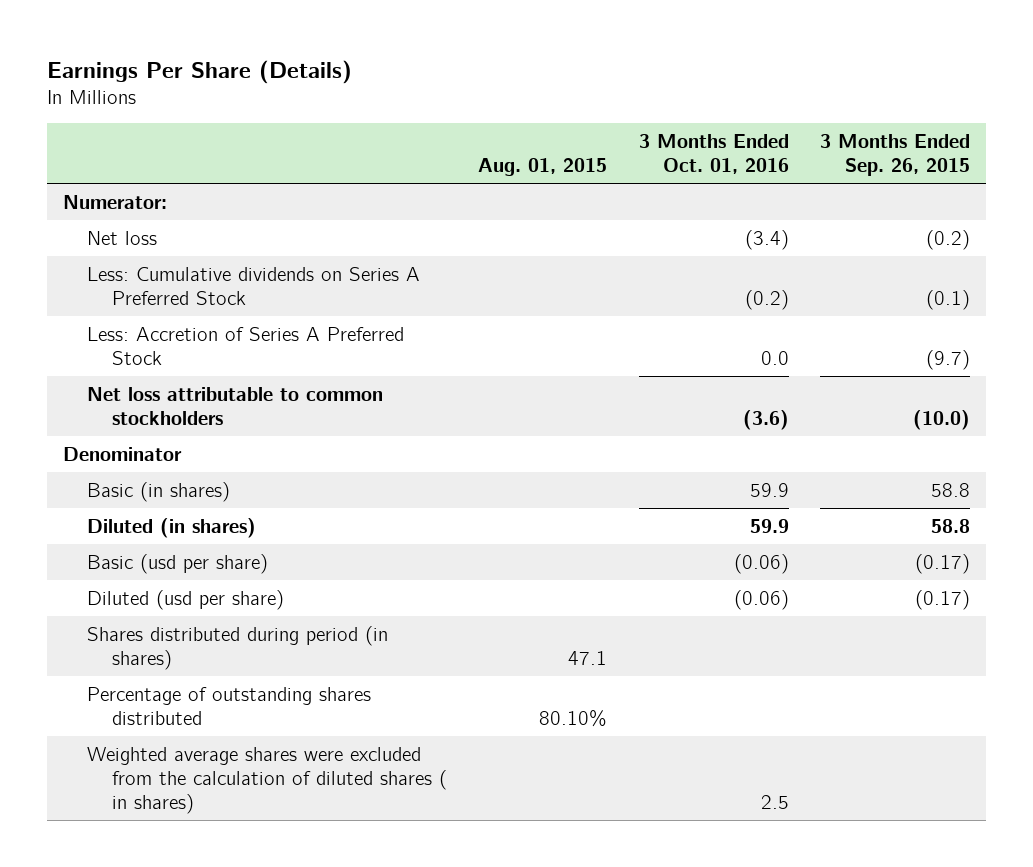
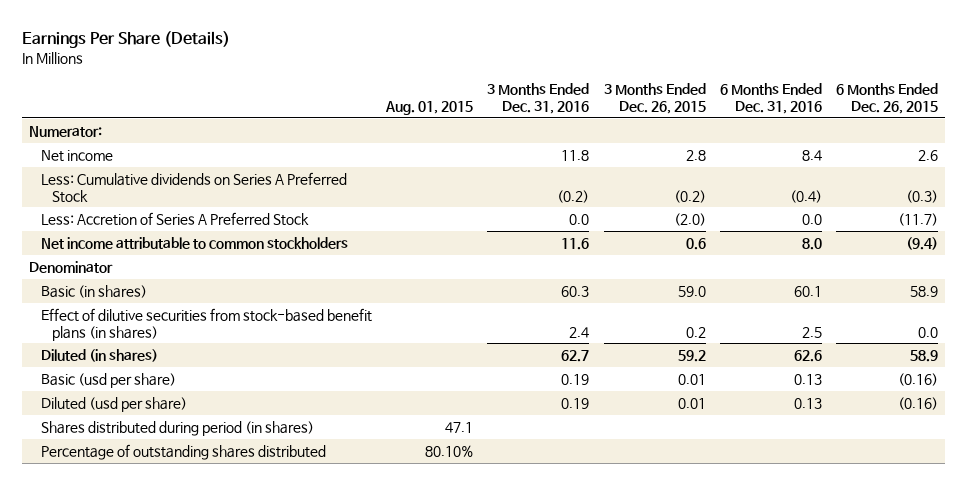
[638,134,789,175] 3 Months Ended Oct. 01, 2016 -> none
[820,134,971,177] 3 Months Ended Sep. 26, 2015 -> none
none -> [487,83,590,114] 3 Months Ended Dec. 31, 2016
none -> [603,83,706,114] 3 Months Ended Dec. 26, 2015
none -> [719,83,822,114] 6 Months Ended Dec. 31, 2016
none -> [835,83,938,114] 6 Months Ended Dec. 26, 2015
[87,230,158,245] Net loss -> [40,149,113,162] Net income
[87,386,384,425] Net loss attributable to common stockholders -> [40,236,348,249] Net income attributable to common stockholders
none -> [40,307,372,341] Effect of dilutive securities from stock-based benefit plans (in shares)
[87,746,447,814] Weighted average shares were excluded from the calculation of diluted shares ( in shares) -> none

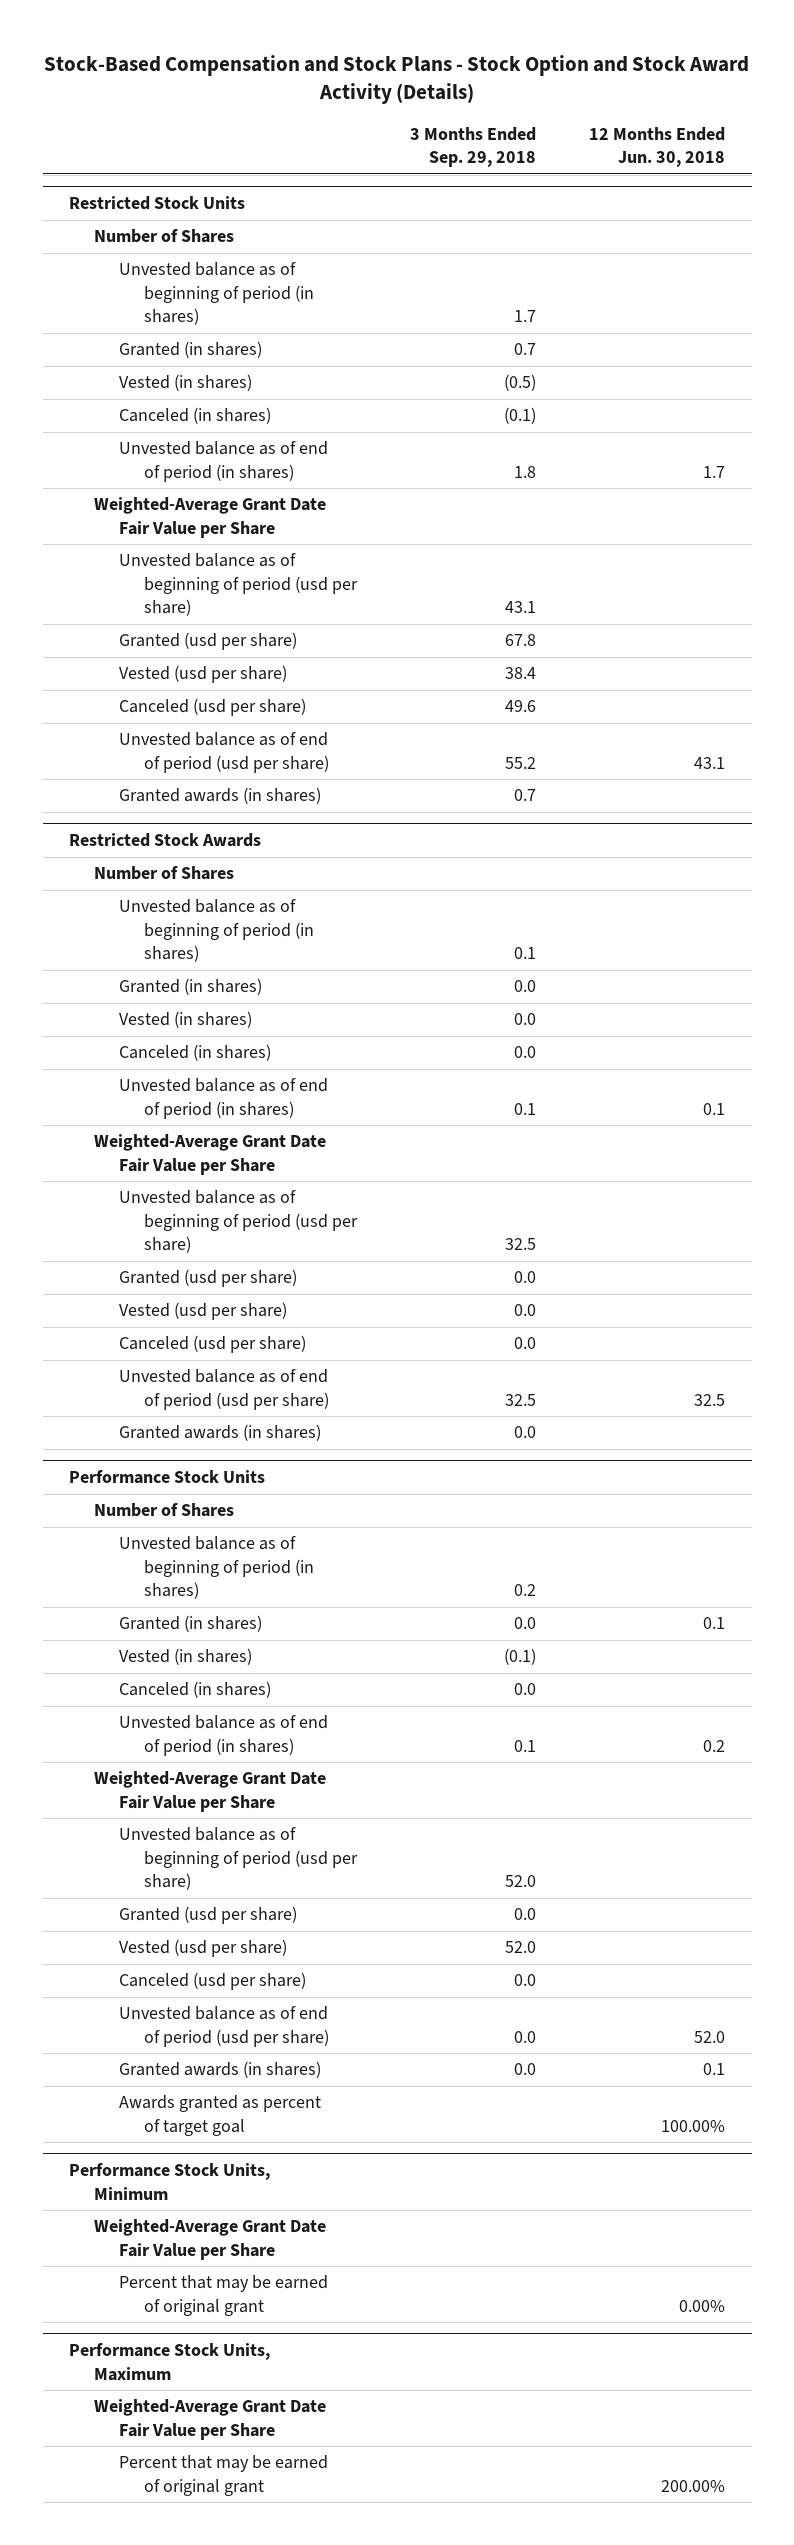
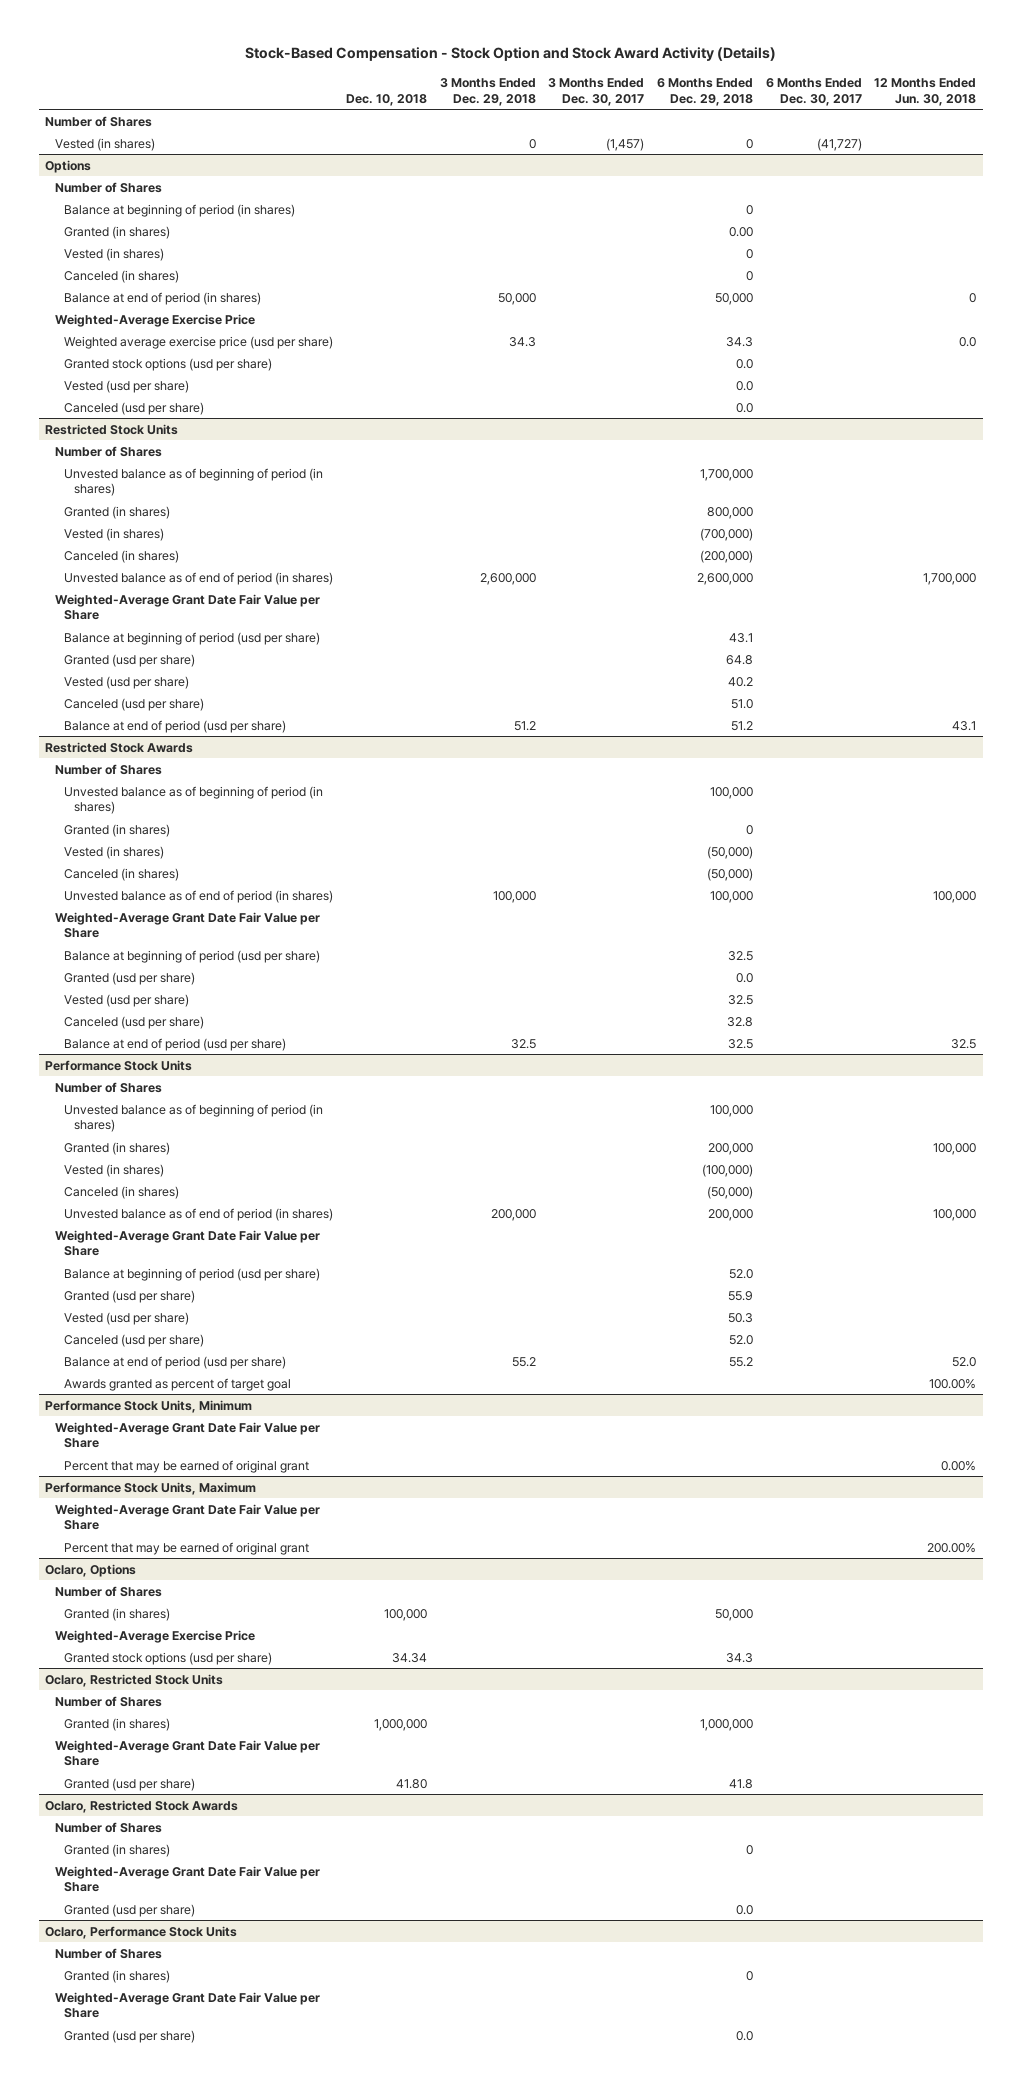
[44,54,750,105] Stock-Based Compensation and Stock Plans - Stock Option and Stock Award Activity (Details) -> [244,47,776,62] Stock-Based Compensation - Stock Option and Stock Award Activity (Details)
[409,126,536,168] 3 Months Ended Sep. 29, 2018 -> none
none -> [346,93,428,106] Dec. 10, 2018
none -> [439,77,536,106] 3 Months Ended Dec. 29, 2018
none -> [548,77,645,106] 3 Months Ended Dec. 30, 2017
none -> [657,77,754,106] 6 Months Ended Dec. 29, 2018
none -> [765,77,862,106] 6 Months Ended Dec. 30, 2017
none -> [45,115,153,127] Number of Shares
none -> [54,137,155,151] Vested (in shares)
none -> [45,159,92,173] Options
none -> [54,181,162,193] Number of Shares
none -> [64,203,296,217] Balance at beginning of period (in shares)
none -> [64,225,171,239] Granted (in shares)
none -> [64,247,165,261] Vested (in shares)
none -> [64,269,180,283] Canceled (in shares)
none -> [64,291,262,305] Balance at end of period (in shares)
none -> [54,313,255,327] Weighted-Average Exercise Price
none -> [64,335,334,349] Weighted average exercise price (usd per share)
none -> [64,357,273,371] Granted stock options (usd per share)
none -> [64,379,190,393] Vested (usd per share)
none -> [64,401,205,415] Canceled (usd per share)
[703,465,726,478] 1.7 -> [923,572,977,585] 1,700,000
[118,553,358,617] Unvested balance as of beginning of period (usd per share) -> [64,631,321,645] Balance at beginning of period (usd per share)
[118,787,321,805] Granted awards (in shares) -> none
[118,732,329,773] Unvested balance as of end of period (usd per share) -> [64,719,287,733] Balance at end of period (usd per share)
[703,1102,726,1115] 0.1 -> [933,890,977,903] 100,000
[118,1190,358,1254] Unvested balance as of beginning of period (usd per share) -> [64,949,321,963] Balance at beginning of period (usd per share)
[118,1424,321,1442] Granted awards (in shares) -> none
[118,1369,329,1410] Unvested balance as of end of period (usd per share) -> [64,1037,287,1051] Balance at end of period (usd per share)
[703,1617,726,1630] 0.1 -> [933,1142,977,1155] 100,000
[703,1739,726,1752] 0.2 -> [933,1208,977,1221] 100,000
[118,1827,358,1891] Unvested balance as of beginning of period (usd per share) -> [64,1267,321,1281] Balance at beginning of period (usd per share)
[118,2061,321,2079] Granted awards (in shares) -> none
[118,2006,329,2047] Unvested balance as of end of period (usd per share) -> [64,1355,287,1369] Balance at end of period (usd per share)
none -> [45,1563,137,1577] Oclaro, Options
none -> [54,1585,162,1597] Number of Shares
none -> [64,1607,171,1621] Granted (in shares)
none -> [54,1629,255,1643] Weighted-Average Exercise Price
none -> [64,1651,273,1665] Granted stock options (usd per share)
none -> [45,1673,224,1687] Oclaro, Restricted Stock Units
none -> [54,1695,162,1707] Number of Shares
none -> [64,1717,171,1731] Granted (in shares)
none -> [54,1739,320,1767] Weighted-Average Grant Date Fair Value per Share
none -> [64,1777,196,1791] Granted (usd per share)
none -> [45,1799,239,1813] Oclaro, Restricted Stock Awards
none -> [54,1821,162,1833] Number of Shares
none -> [64,1843,171,1857] Granted (in shares)
none -> [54,1865,320,1893] Weighted-Average Grant Date Fair Value per Share
none -> [64,1903,196,1917] Granted (usd per share)
none -> [45,1925,238,1939] Oclaro, Performance Stock Units
none -> [54,1947,162,1959] Number of Shares
none -> [64,1969,171,1983] Granted (in shares)
none -> [54,1991,320,2019] Weighted-Average Grant Date Fair Value per Share
none -> [64,2029,196,2043] Granted (usd per share)

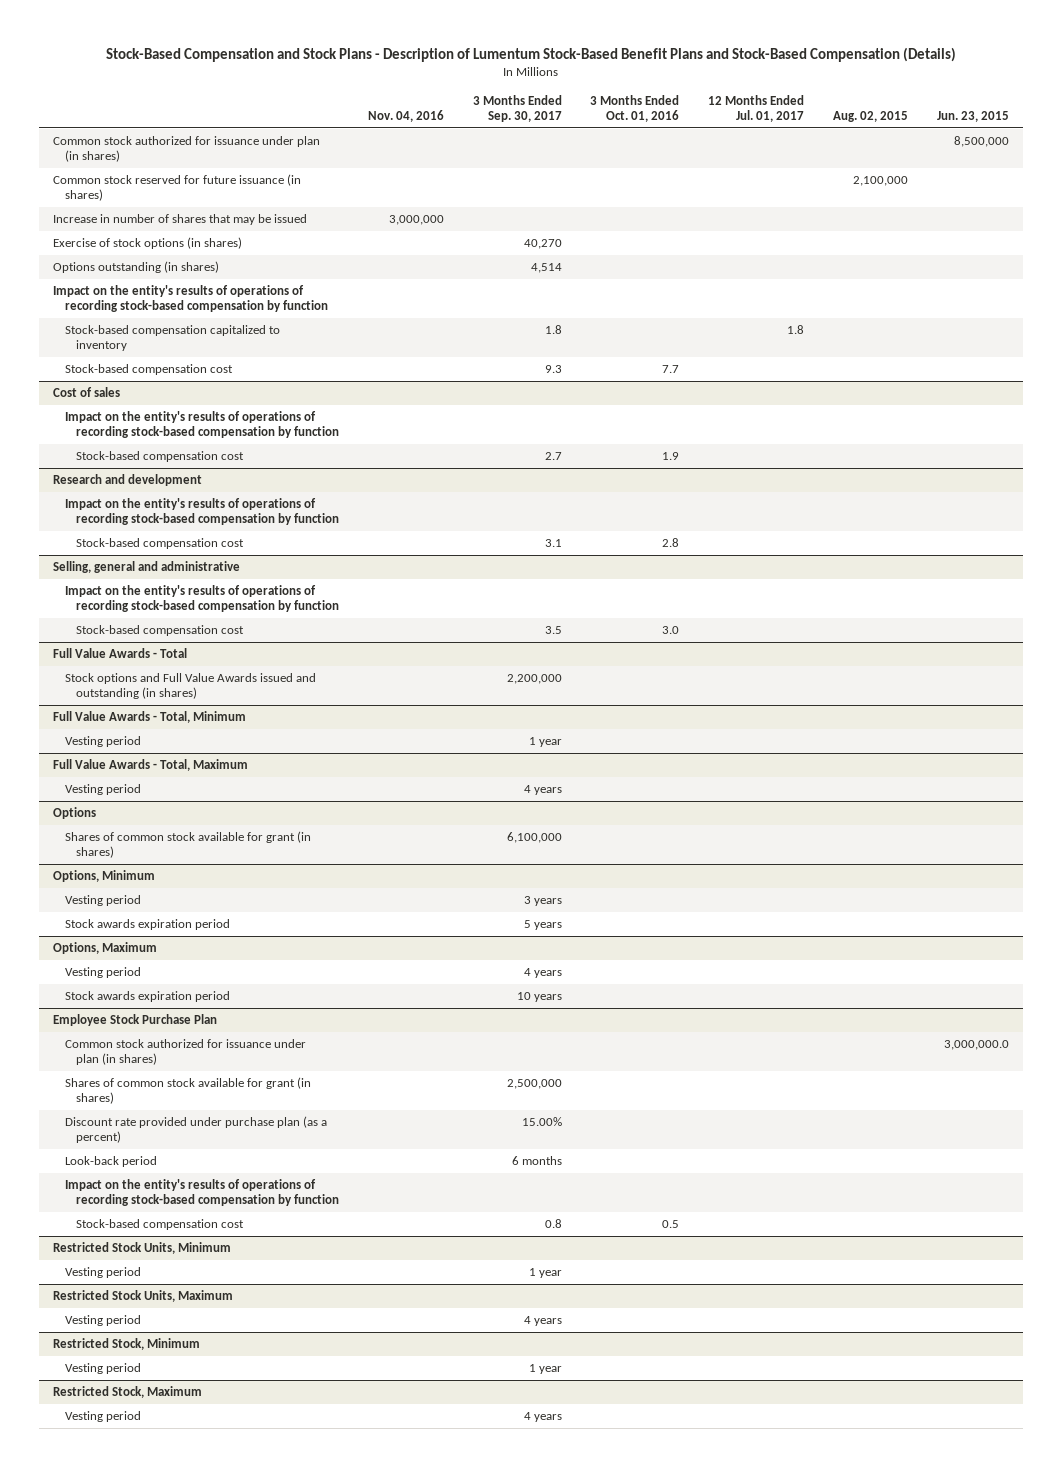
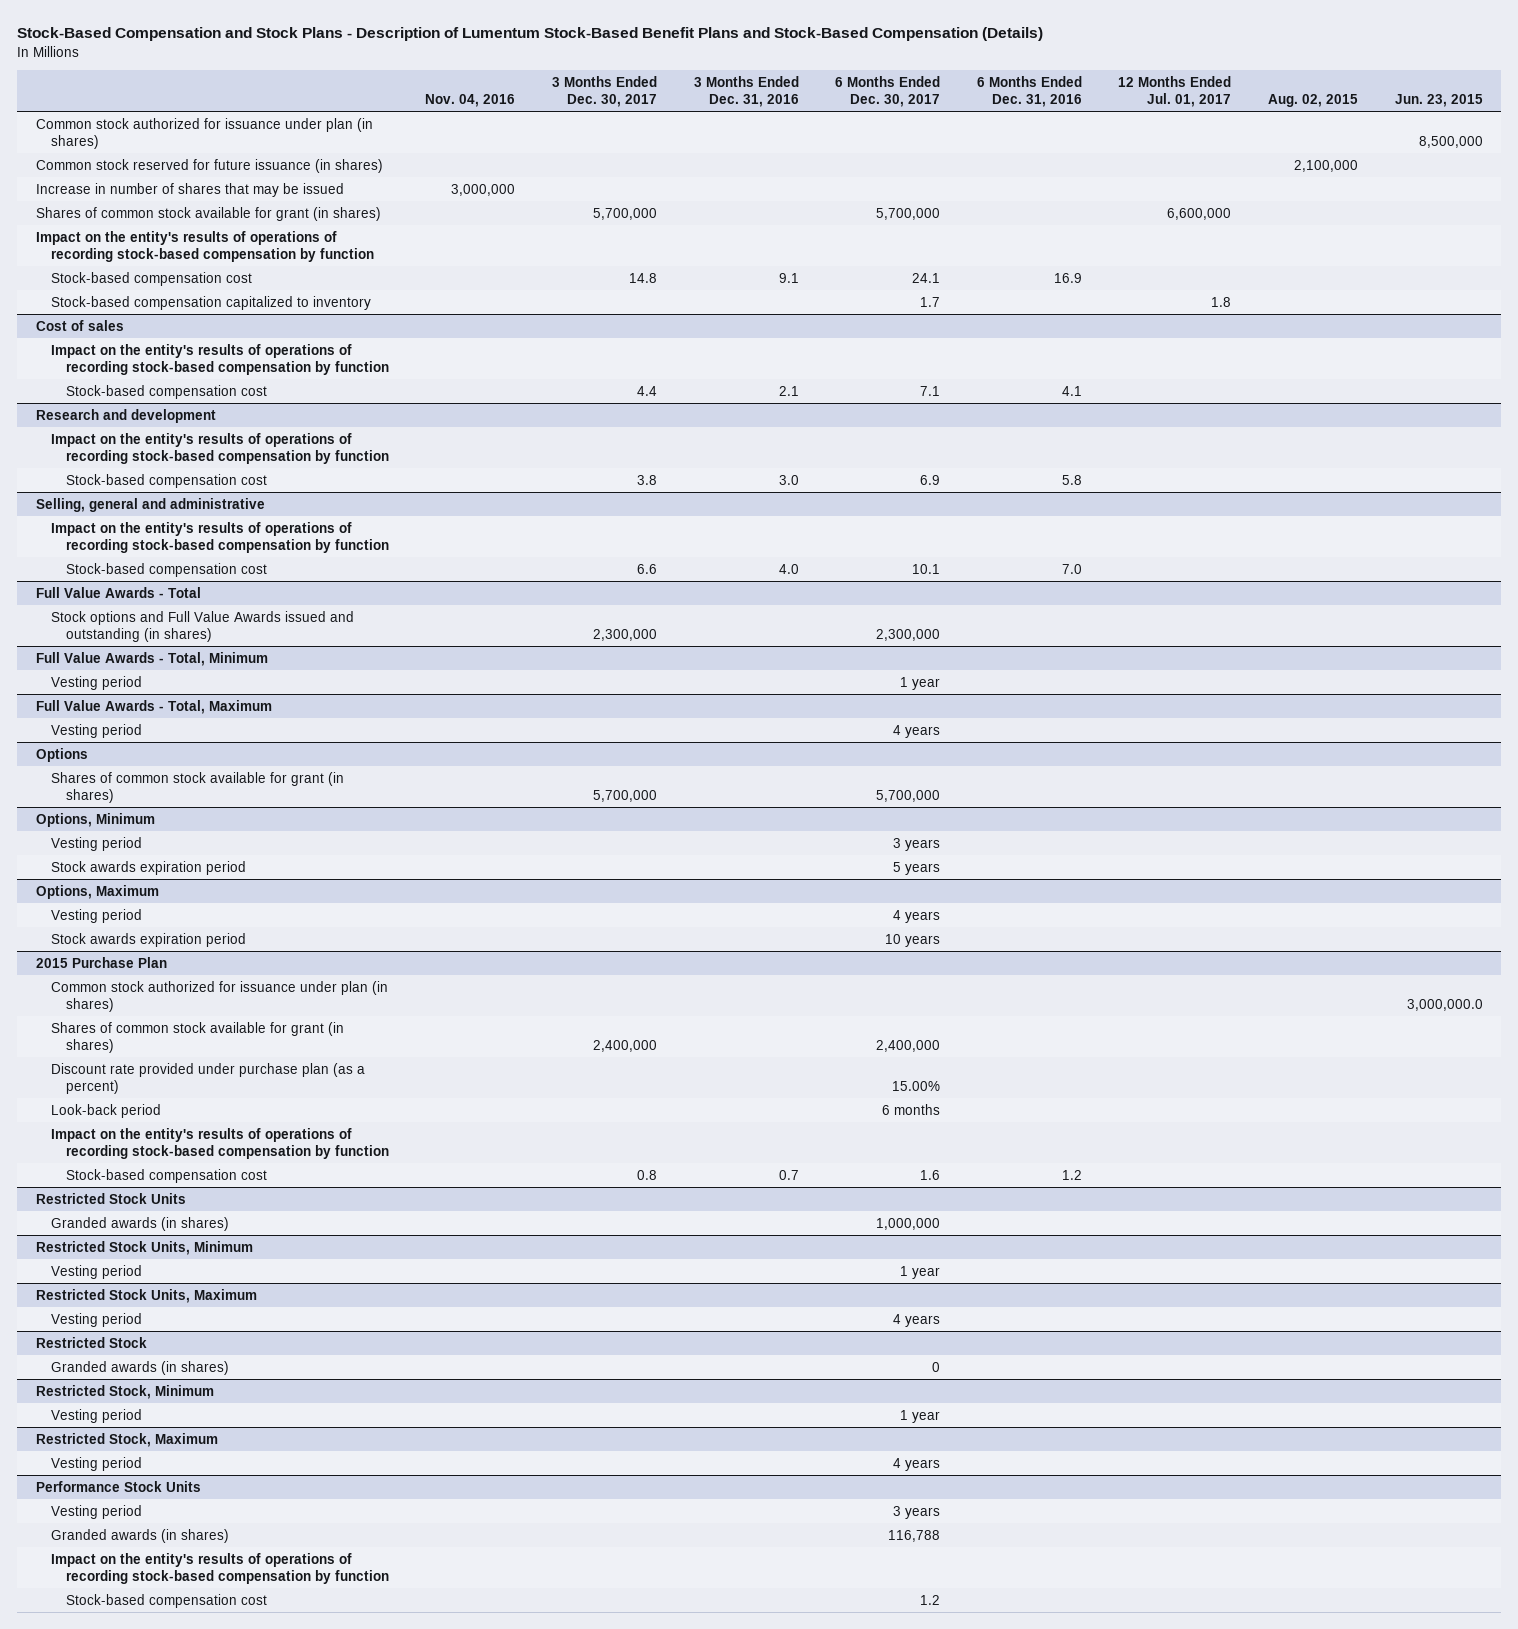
[472,94,562,123] 3 Months Ended Sep. 30, 2017 -> none
[590,94,680,123] 3 Months Ended Oct. 01, 2016 -> none
none -> [551,75,657,107] 3 Months Ended Dec. 30, 2017
none -> [693,75,799,107] 3 Months Ended Dec. 31, 2016
none -> [835,75,941,107] 6 Months Ended Dec. 30, 2017
none -> [976,75,1082,107] 6 Months Ended Dec. 31, 2016
[53,237,243,250] Exercise of stock options (in shares) -> none
[53,261,220,274] Options outstanding (in shares) -> none
none -> [35,206,381,221] Shares of common stock available for grant (in shares)
[64,325,280,352] Stock-based compensation capitalized to inventory -> [50,295,371,310] Stock-based compensation capitalized to inventory
[53,1014,218,1027] Employee Stock Purchase Plan -> [35,956,167,968] 2015 Purchase Plan
none -> [35,1192,186,1204] Restricted Stock Units
none -> [50,1216,229,1231] Granded awards (in shares)
none -> [35,1336,147,1348] Restricted Stock
none -> [50,1360,229,1375] Granded awards (in shares)
none -> [35,1480,201,1492] Performance Stock Units
none -> [50,1504,142,1519] Vesting period
none -> [50,1528,229,1543] Granded awards (in shares)
none -> [50,1552,389,1584] Impact on the entity's results of operations of recording stock-based compensation by function
none -> [65,1593,267,1608] Stock-based compensation cost

